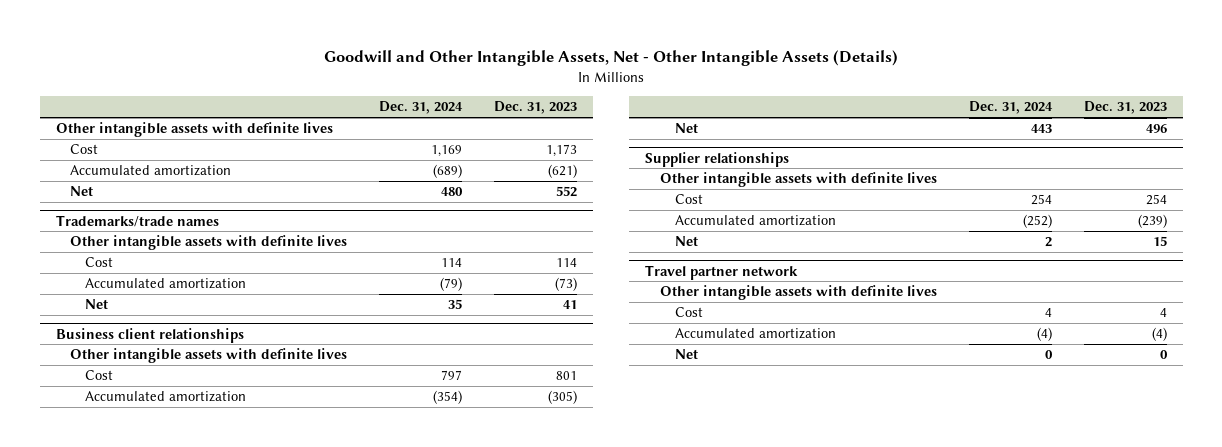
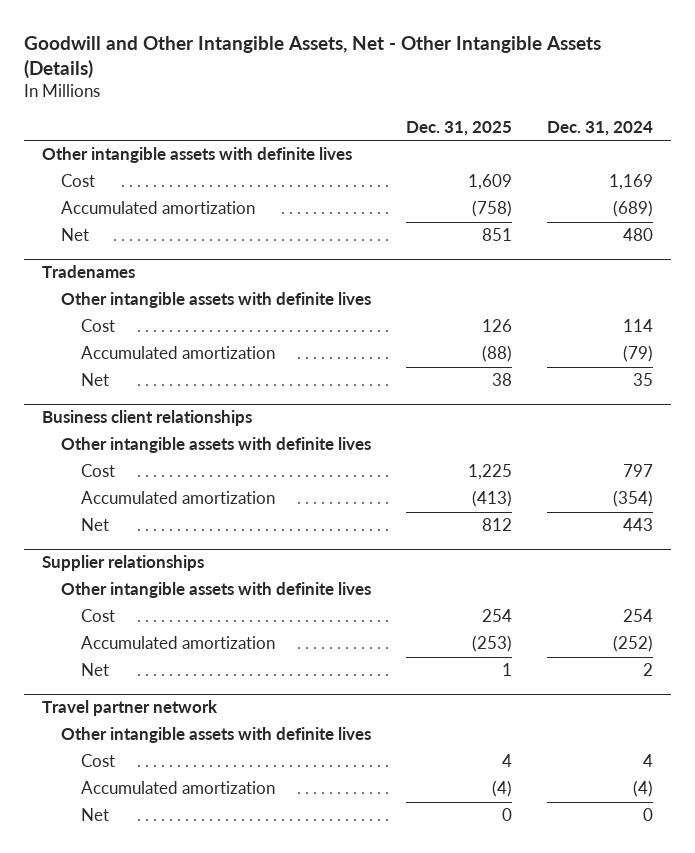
[494,101,578,115] Dec. 31, 2023 -> none
none -> [406,120,513,136] Dec. 31, 2025
[55,214,219,227] Trademarks/trade names -> [41,265,135,279] Tradenames

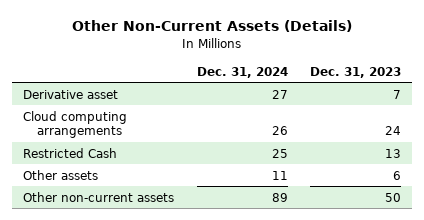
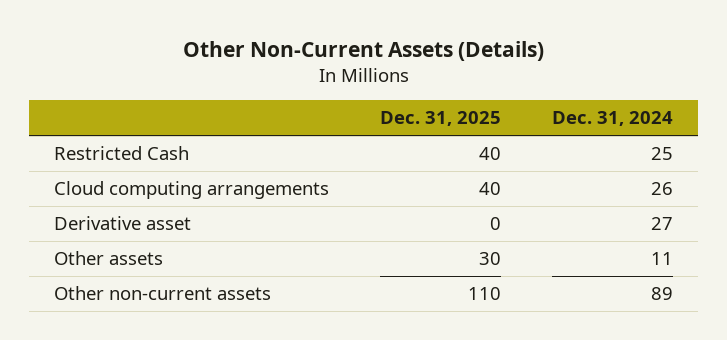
[309,66,401,78] Dec. 31, 2023 -> none
none -> [380,111,502,127] Dec. 31, 2025
[23,110,128,138] Cloud computing arrangements -> [54,180,330,199] Cloud computing arrangements
[23,89,119,99] Derivative asset -> [54,215,192,230] Derivative asset

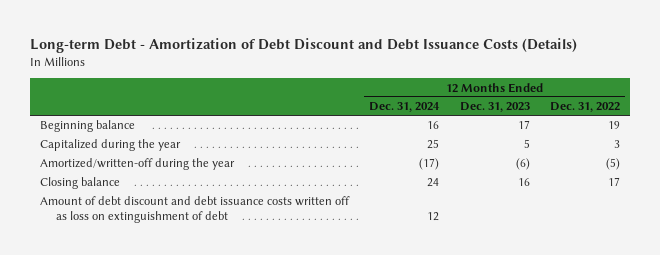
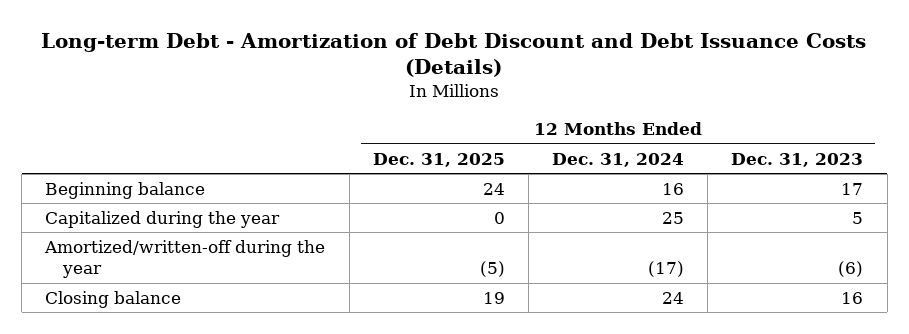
[549,102,620,113] Dec. 31, 2022 -> none
none -> [372,152,505,167] Dec. 31, 2025
[40,196,351,223] Amount of debt discount and debt issuance costs written off as loss on extinguishment of debt -> none

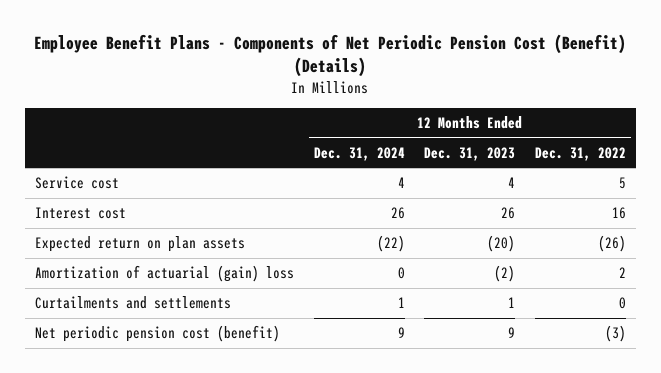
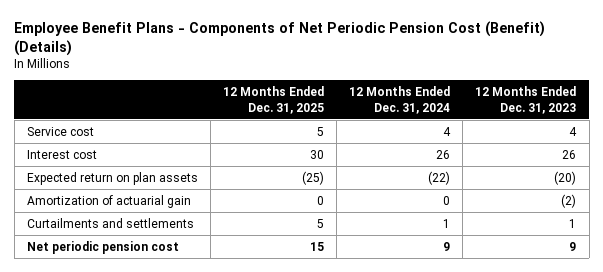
[534,146,626,161] Dec. 31, 2022 -> none
none -> [223,86,325,114] 12 Months Ended Dec. 31, 2025
[34,265,294,283] Amortization of actuarial (gain) loss -> [27,194,192,208] Amortization of actuarial gain
[34,325,280,343] Net periodic pension cost (benefit) -> [27,240,180,254] Net periodic pension cost

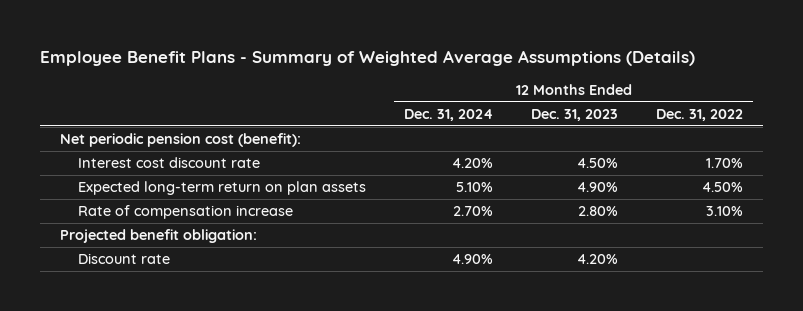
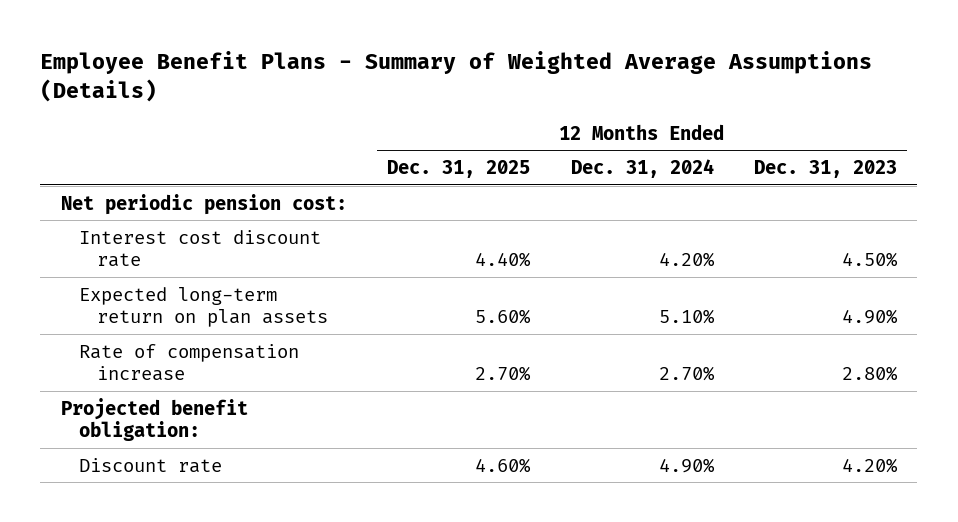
[656,108,744,121] Dec. 31, 2022 -> none
none -> [387,160,531,179] Dec. 31, 2025
[59,133,301,148] Net periodic pension cost (benefit): -> [60,193,347,215] Net periodic pension cost:

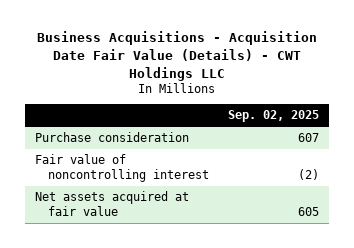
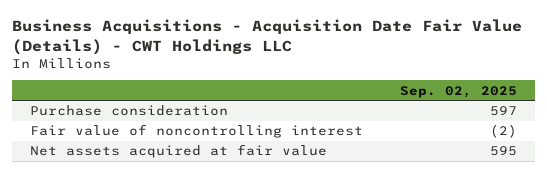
[298,133,320,143] 607 -> [490,106,518,117] 597
[298,206,320,216] 605 -> [490,146,518,157] 595

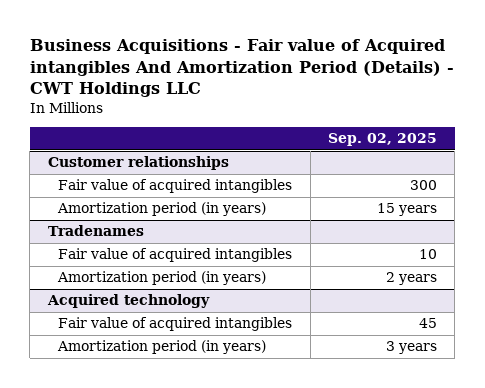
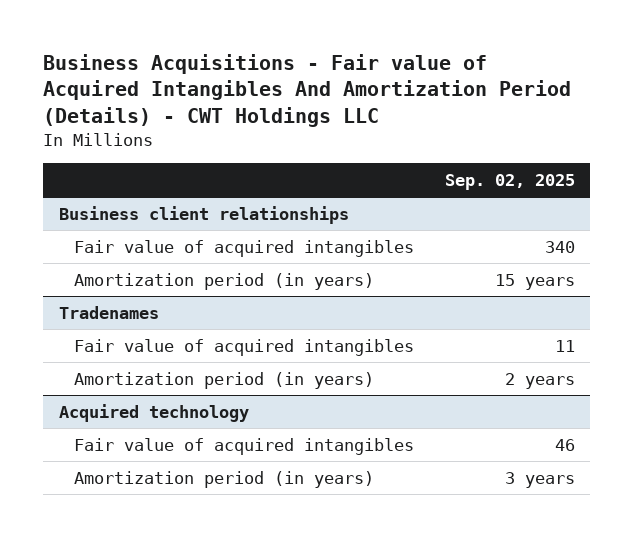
[29,39,454,98] Business Acquisitions - Fair value of Acquired intangibles And Amortization Period (Details) - CWT Holdings LLC -> [43,53,572,128] Business Acquisitions - Fair value of Acquired Intangibles And Amortization Period (Details) - CWT Holdings LLC
[47,156,229,171] Customer relationships -> [58,205,349,224] Business client relationships
[409,180,437,191] 300 -> [544,240,575,253] 340
[418,249,437,260] 10 -> [554,339,575,352] 11
[418,318,437,329] 45 -> [554,438,575,451] 46

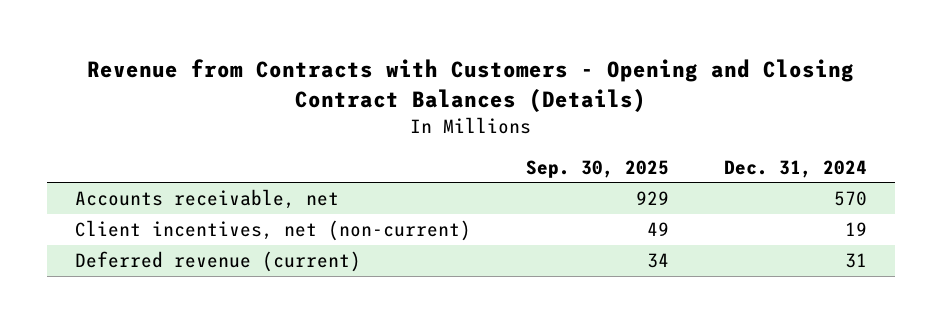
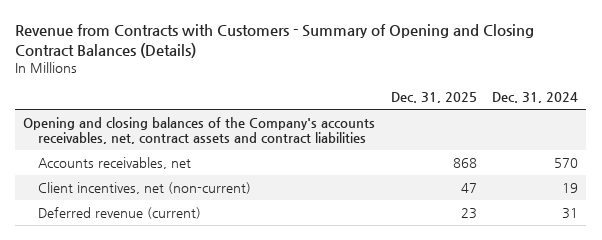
[87,59,855,112] Revenue from Contracts with Customers - Opening and Closing Contract Balances (Details) -> [15,23,535,58] Revenue from Contracts with Customers - Summary of Opening and Closing Contract Balances (Details)
[526,159,670,178] Sep. 30, 2025 -> none
none -> [390,92,477,104] Dec. 31, 2025
none -> [23,116,376,144] Opening and closing balances of the Company's accounts receivables, net, contract assets and contract liabilities
[75,188,340,209] Accounts receivable, net -> [38,156,192,169] Accounts receivables, net

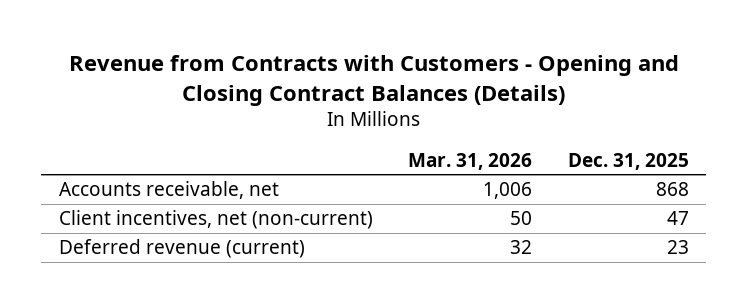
[15,23,535,58] Revenue from Contracts with Customers - Summary of Opening and Closing Contract Balances (Details) -> [68,54,679,106] Revenue from Contracts with Customers - Opening and Closing Contract Balances (Details)
[492,92,579,104] Dec. 31, 2024 -> none
none -> [408,152,533,170] Mar. 31, 2026
[23,116,376,144] Opening and closing balances of the Company's accounts receivables, net, contract assets and contract liabilities -> none
[38,156,192,169] Accounts receivables, net -> [58,181,279,200] Accounts receivable, net

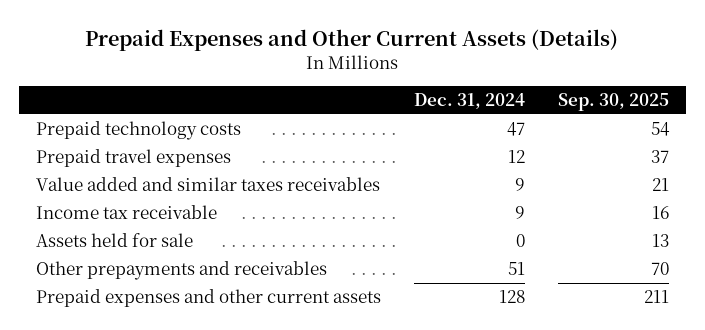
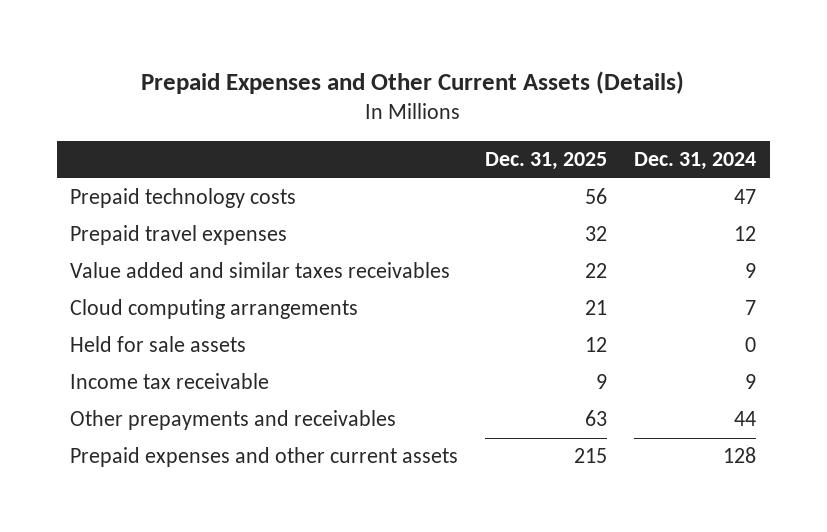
[558,93,670,112] Sep. 30, 2025 -> none
none -> [485,152,608,171] Dec. 31, 2025
none -> [70,299,359,320] Cloud computing arrangements
none -> [70,336,247,353] Held for sale assets
[35,233,193,248] Assets held for sale -> none
[507,262,525,276] 51 -> [734,411,757,427] 44

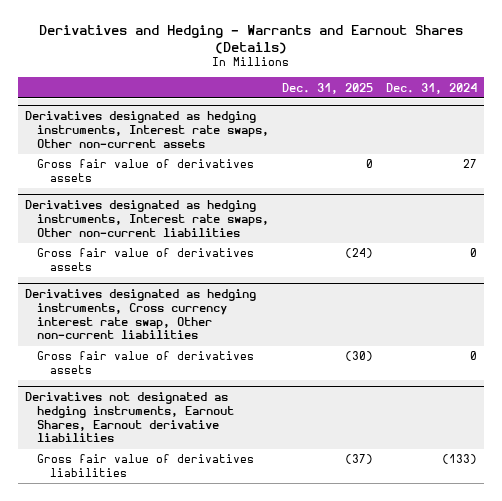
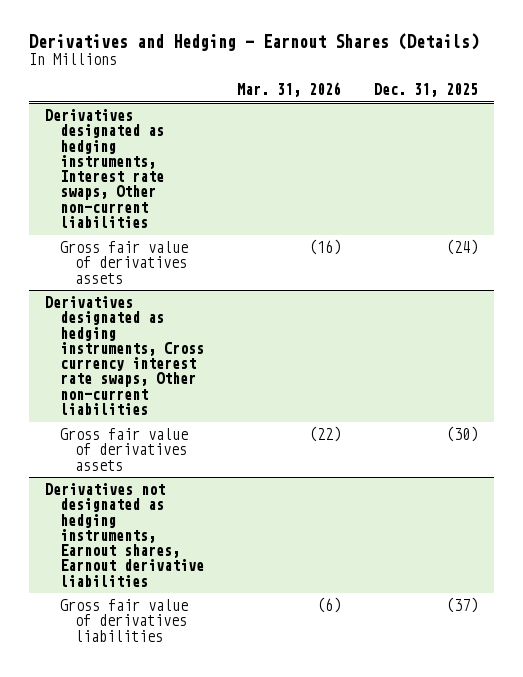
[38,24,463,54] Derivatives and Hedging - Warrants and Earnout Shares (Details) -> [28,33,479,52] Derivatives and Hedging - Earnout Shares (Details)
[386,82,478,94] Dec. 31, 2024 -> none
none -> [236,81,341,97] Mar. 31, 2026
[24,111,270,148] Derivatives designated as hedging instruments, Interest rate swaps, Other non-current assets -> none
[37,159,255,183] Gross fair value of derivatives assets -> none
[24,289,256,340] Derivatives designated as hedging instruments, Cross currency interest rate swap, Other non-current liabilities -> [45,295,205,415] Derivatives designated as hedging instruments, Cross currency interest rate swaps, Other non-current liabilities
[24,392,235,443] Derivatives not designated as hedging instruments, Earnout Shares, Earnout derivative liabilities -> [45,482,205,587] Derivatives not designated as hedging instruments, Earnout shares, Earnout derivative liabilities

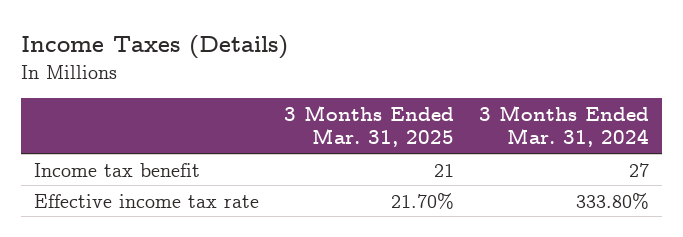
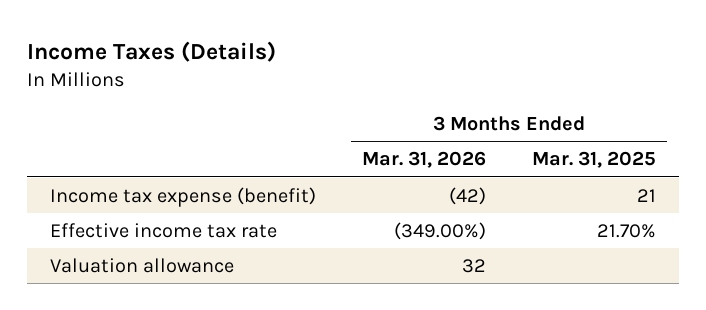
[479,104,650,148] 3 Months Ended Mar. 31, 2024 -> none
none -> [362,151,487,169] Mar. 31, 2026
[33,162,200,177] Income tax benefit -> [50,187,317,208] Income tax expense (benefit)
none -> [50,258,235,274] Valuation allowance

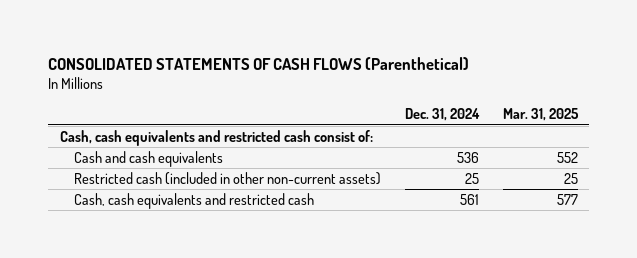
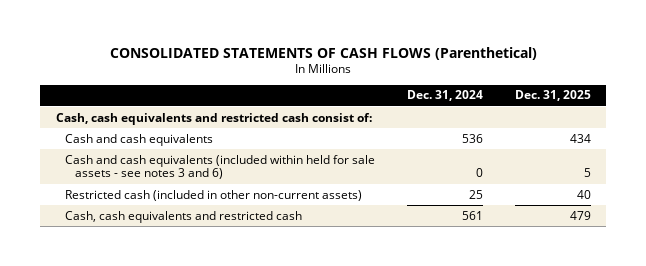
[502,108,579,122] Mar. 31, 2025 -> none
none -> [514,90,591,102] Dec. 31, 2025
none -> [65,154,376,180] Cash and cash equivalents (included within held for sale assets - see notes 3 and 6)

